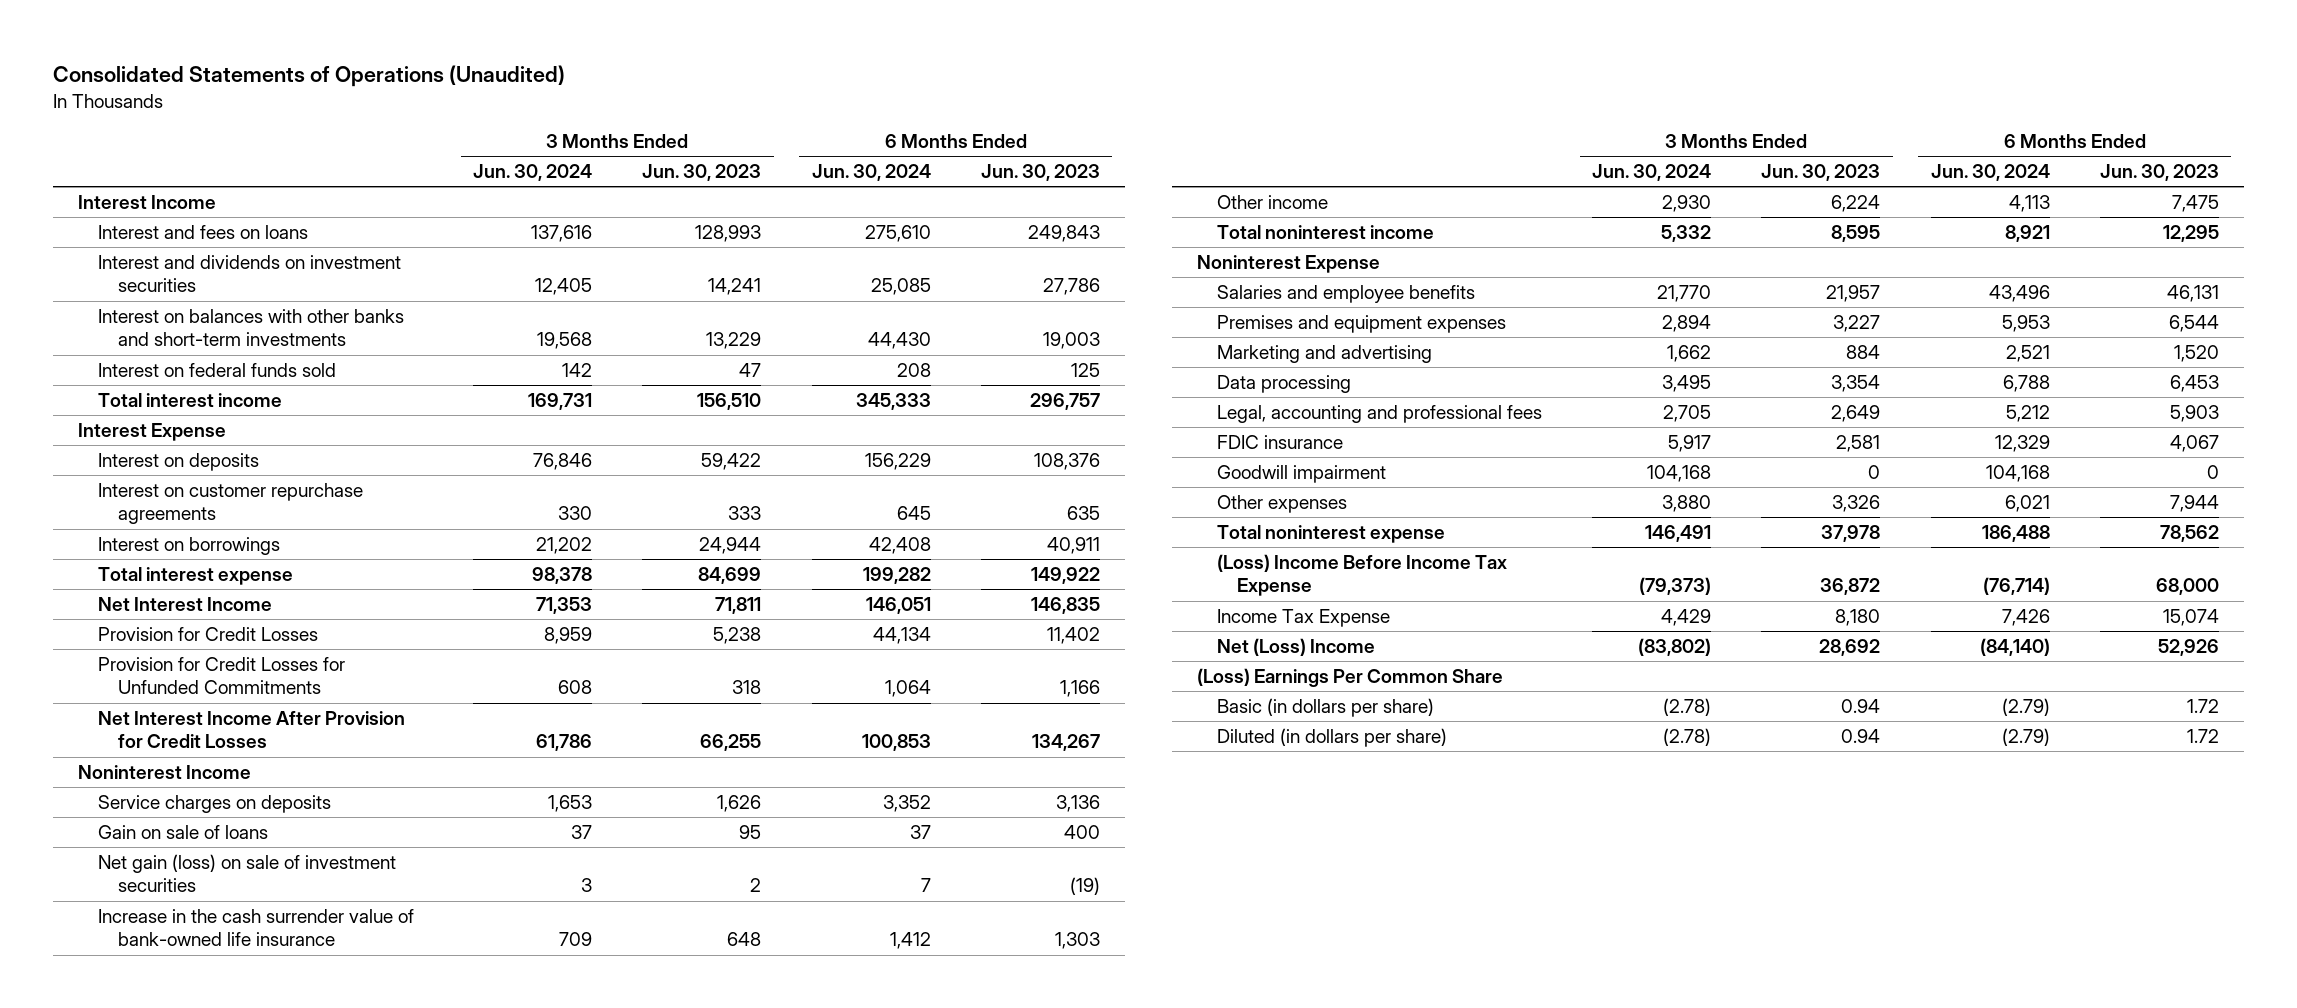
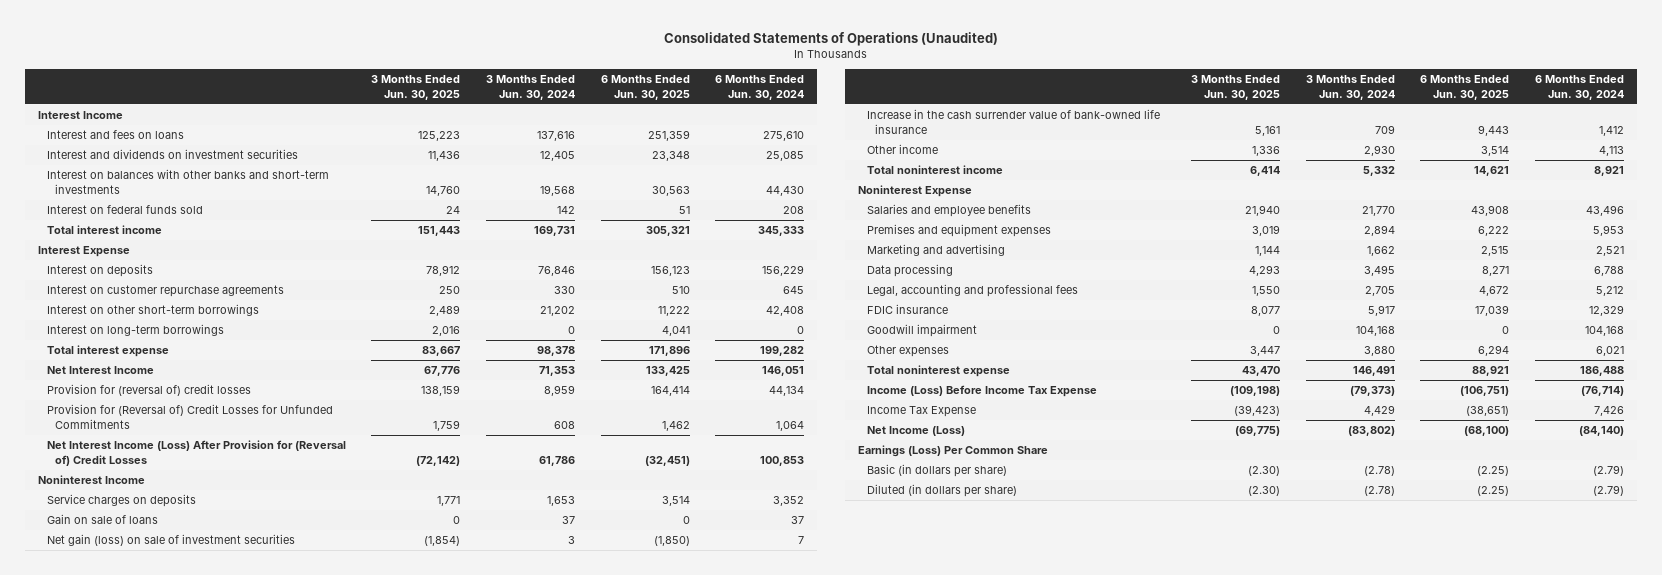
[642,164,762,182] Jun. 30, 2023 -> none
[980,164,1100,182] Jun. 30, 2023 -> none
none -> [371,75,461,100] 3 Months Ended Jun. 30, 2025
none -> [600,75,690,100] 6 Months Ended Jun. 30, 2025
[98,536,281,555] Interest on borrowings -> [46,304,259,317] Interest on other short-term borrowings
none -> [46,324,224,337] Interest on long-term borrowings
[98,626,319,641] Provision for Credit Losses -> [46,384,251,397] Provision for (reversal of) credit losses
[98,656,346,695] Provision for Credit Losses for Unfunded Commitments -> [46,404,333,429] Provision for (Reversal of) Credit Losses for Unfunded Commitments
[98,710,406,749] Net Interest Income After Provision for Credit Losses -> [46,440,346,466] Net Interest Income (Loss) After Provision for (Reversal of) Credit Losses
[1217,553,1508,597] (Loss) Income Before Income Tax Expense -> [866,385,1097,398] Income (Loss) Before Income Tax Expense
[1217,637,1376,656] Net (Loss) Income -> [866,426,965,437] Net Income (Loss)
[1197,667,1504,687] (Loss) Earnings Per Common Share -> [857,445,1048,458] Earnings (Loss) Per Common Share

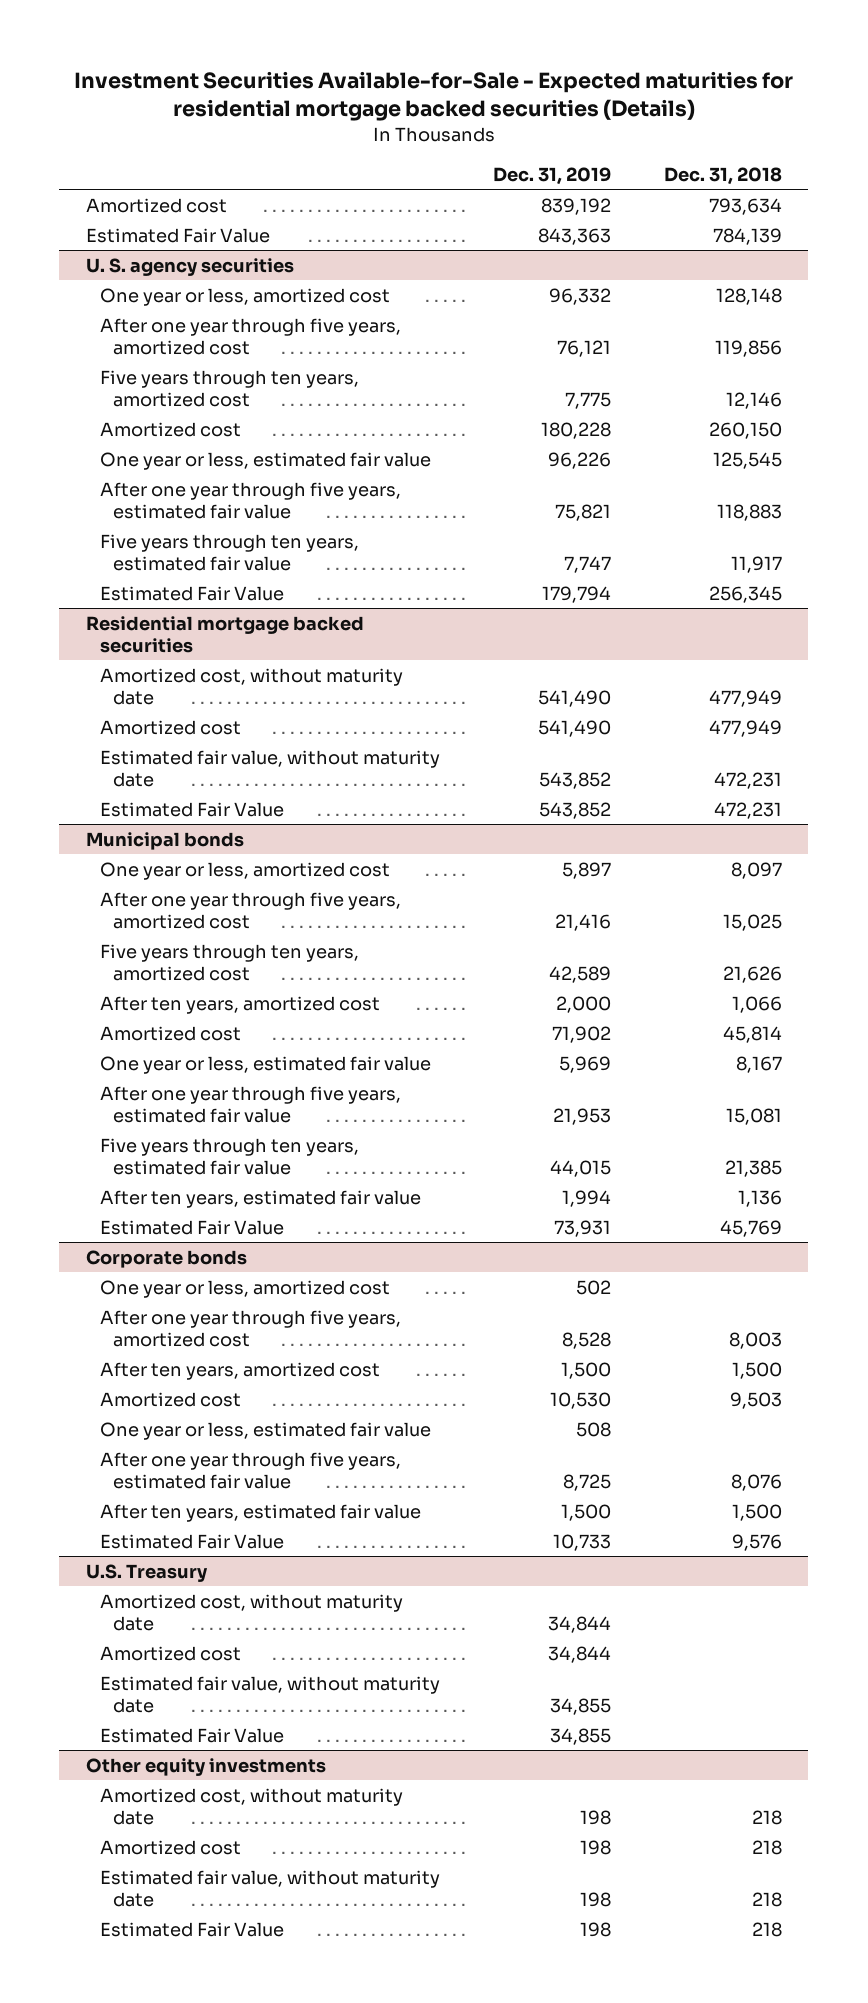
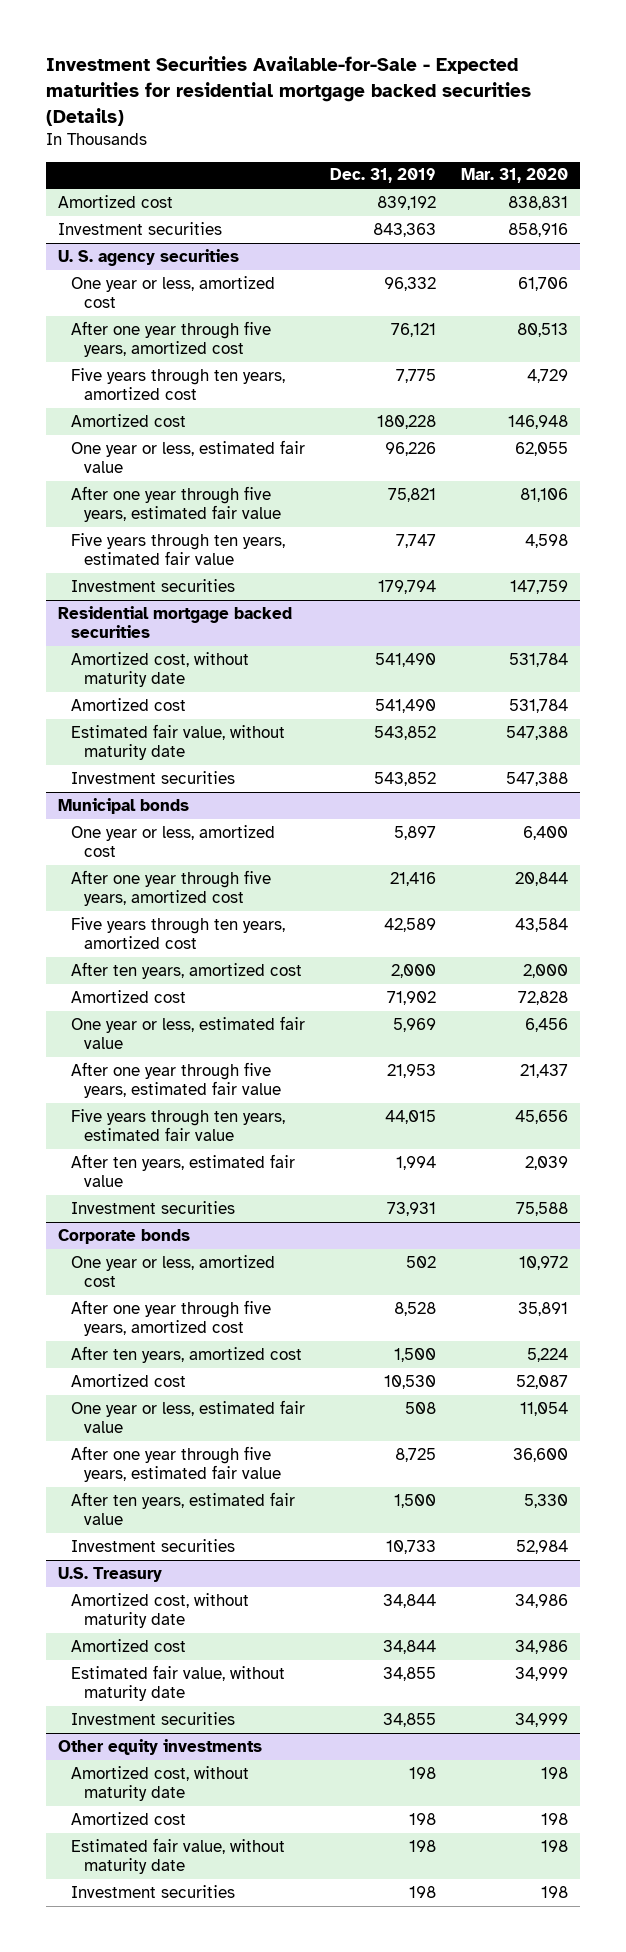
[663,166,782,185] Dec. 31, 2018 -> none
none -> [460,168,568,184] Mar. 31, 2020
[85,227,270,243] Estimated Fair Value -> [58,221,223,235] Investment securities
[99,585,284,601] Estimated Fair Value -> [71,578,236,592] Investment securities
[99,801,284,817] Estimated Fair Value -> [71,770,236,784] Investment securities
[99,1219,284,1235] Estimated Fair Value -> [71,1200,236,1214] Investment securities
[99,1533,284,1549] Estimated Fair Value -> [71,1538,236,1552] Investment securities
[99,1727,284,1743] Estimated Fair Value -> [71,1711,236,1725] Investment securities
[99,1921,284,1937] Estimated Fair Value -> [71,1884,236,1898] Investment securities

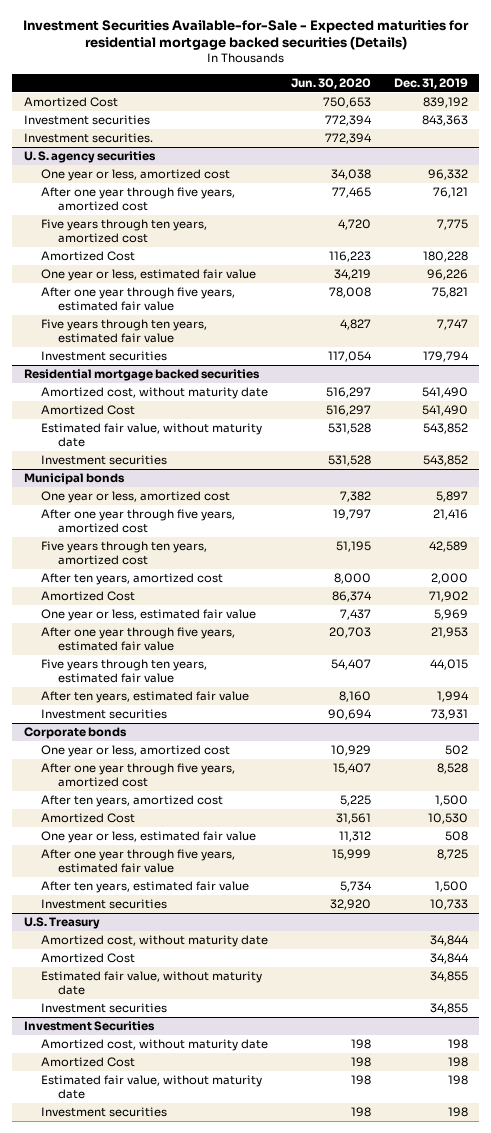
[460,168,568,184] Mar. 31, 2020 -> none
none -> [290,77,371,89] Jun. 30, 2020
[58,194,174,208] Amortized cost -> [23,97,118,108] Amortized Cost
none -> [23,133,153,144] Investment securities.
[71,413,187,427] Amortized cost -> [40,251,135,262] Amortized Cost
[71,697,187,711] Amortized cost -> [40,405,135,416] Amortized Cost
[71,989,187,1003] Amortized cost -> [40,591,135,602] Amortized Cost
[71,1373,187,1387] Amortized cost -> [40,813,135,824] Amortized Cost
[71,1638,187,1652] Amortized cost -> [40,953,135,964] Amortized Cost
[58,1738,263,1755] Other equity investments -> [23,1021,155,1032] Investment Securities
[71,1811,187,1825] Amortized cost -> [40,1057,135,1068] Amortized Cost

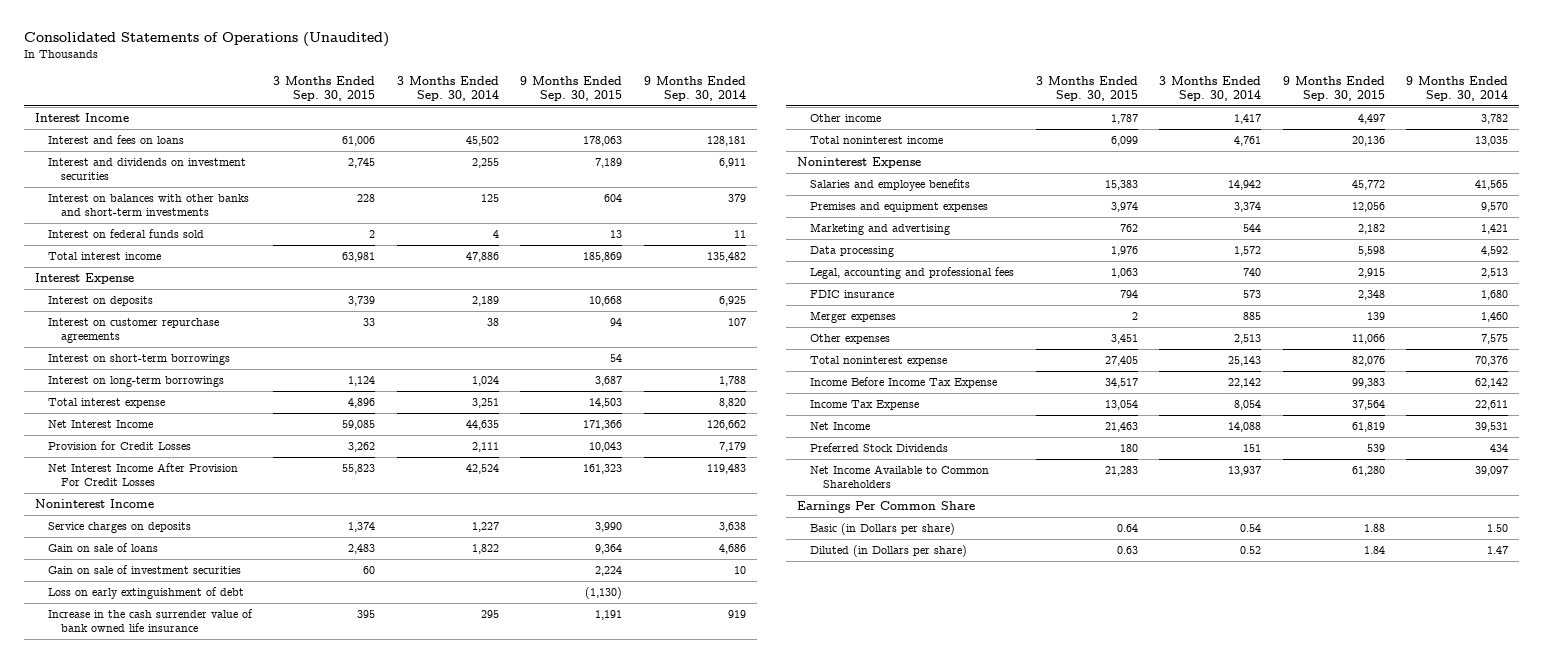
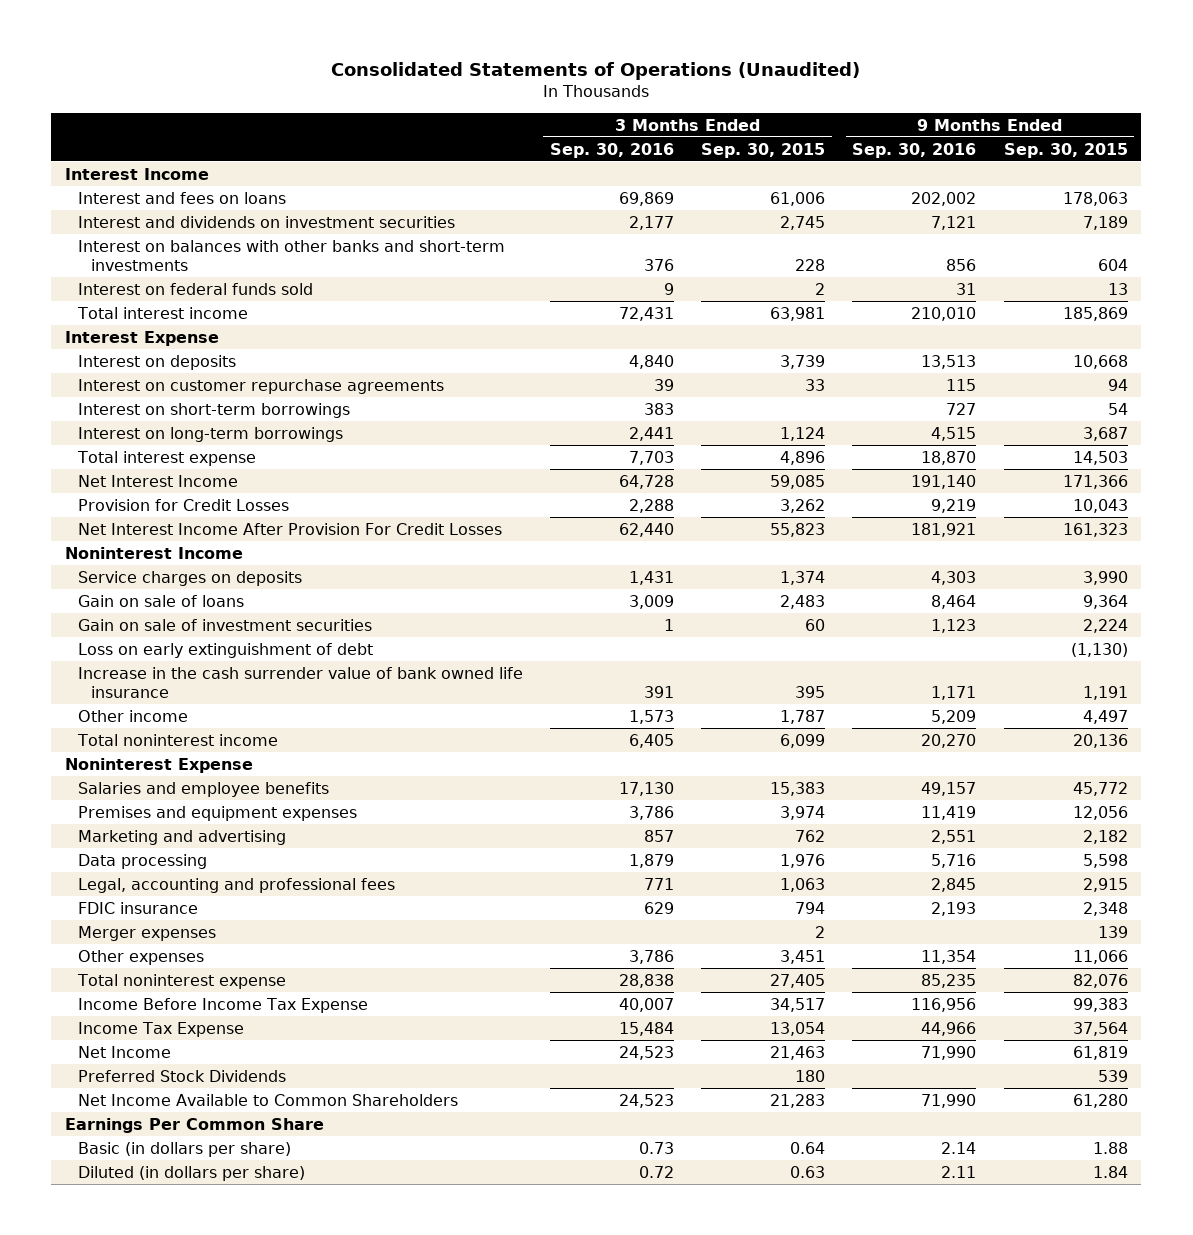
[396,76,499,102] 3 Months Ended Sep. 30, 2014 -> none
[643,76,746,102] 9 Months Ended Sep. 30, 2014 -> none
none -> [550,142,675,158] Sep. 30, 2016
none -> [852,142,977,158] Sep. 30, 2016
[810,523,956,536] Basic (in Dollars per share) -> [77,1141,291,1157] Basic (in dollars per share)
[810,545,968,558] Diluted (in Dollars per share) -> [77,1165,305,1181] Diluted (in dollars per share)

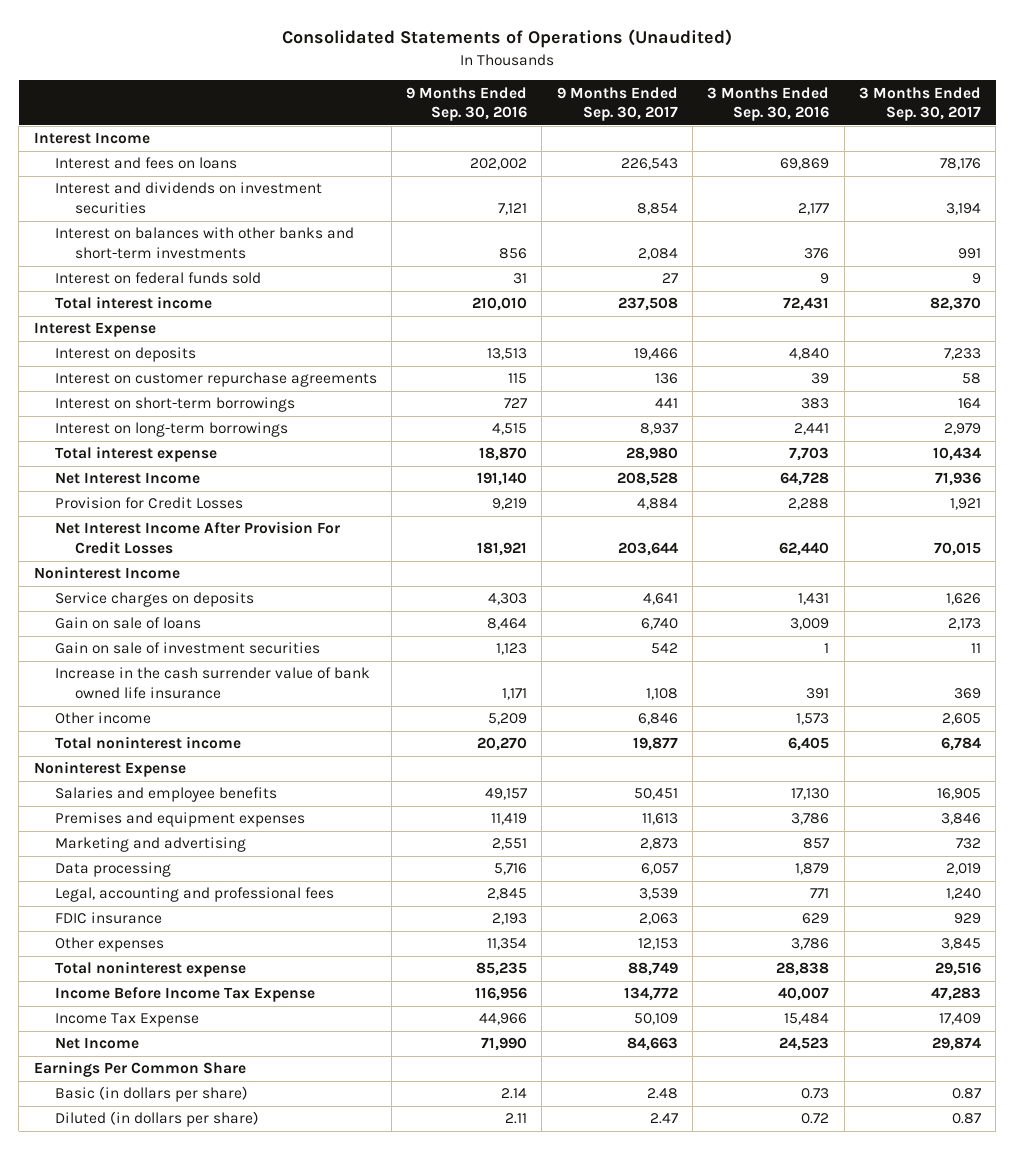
[701,142,826,158] Sep. 30, 2015 -> none
[1003,142,1128,158] Sep. 30, 2015 -> none
none -> [556,86,678,122] 9 Months Ended Sep. 30, 2017
none -> [858,86,981,122] 3 Months Ended Sep. 30, 2017
[77,642,373,658] Loss on early extinguishment of debt -> none
[77,925,216,941] Merger expenses -> none
[77,1069,286,1082] Preferred Stock Dividends -> none
[77,1093,458,1106] Net Income Available to Common Shareholders -> none

